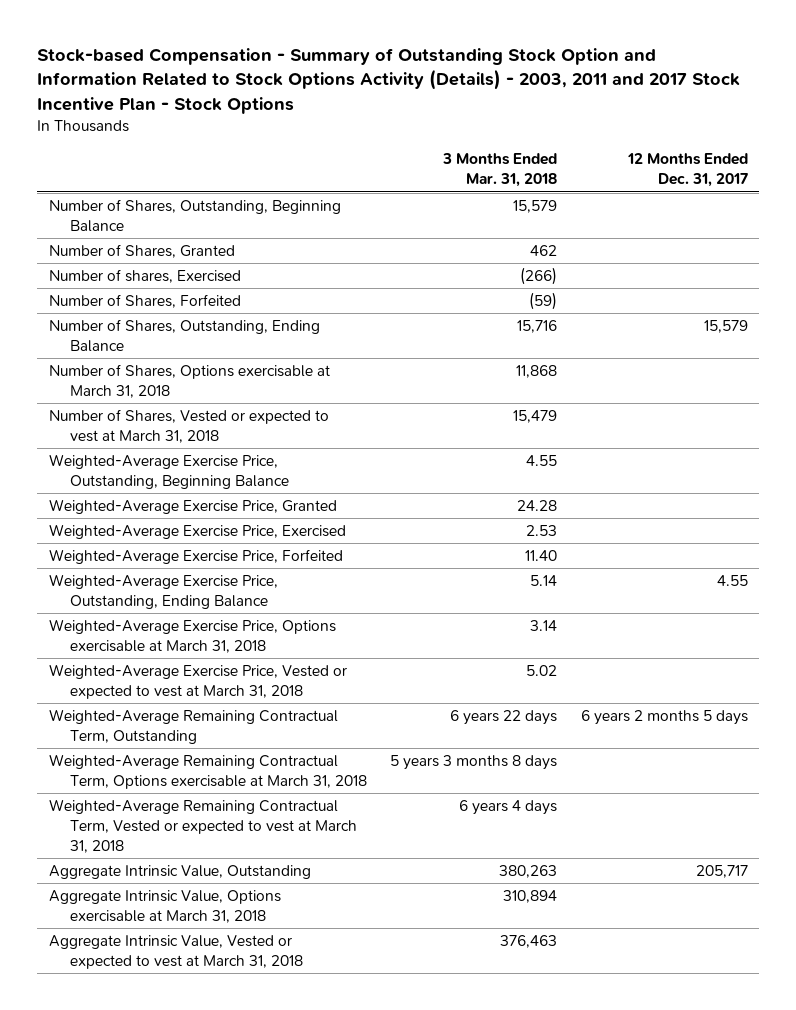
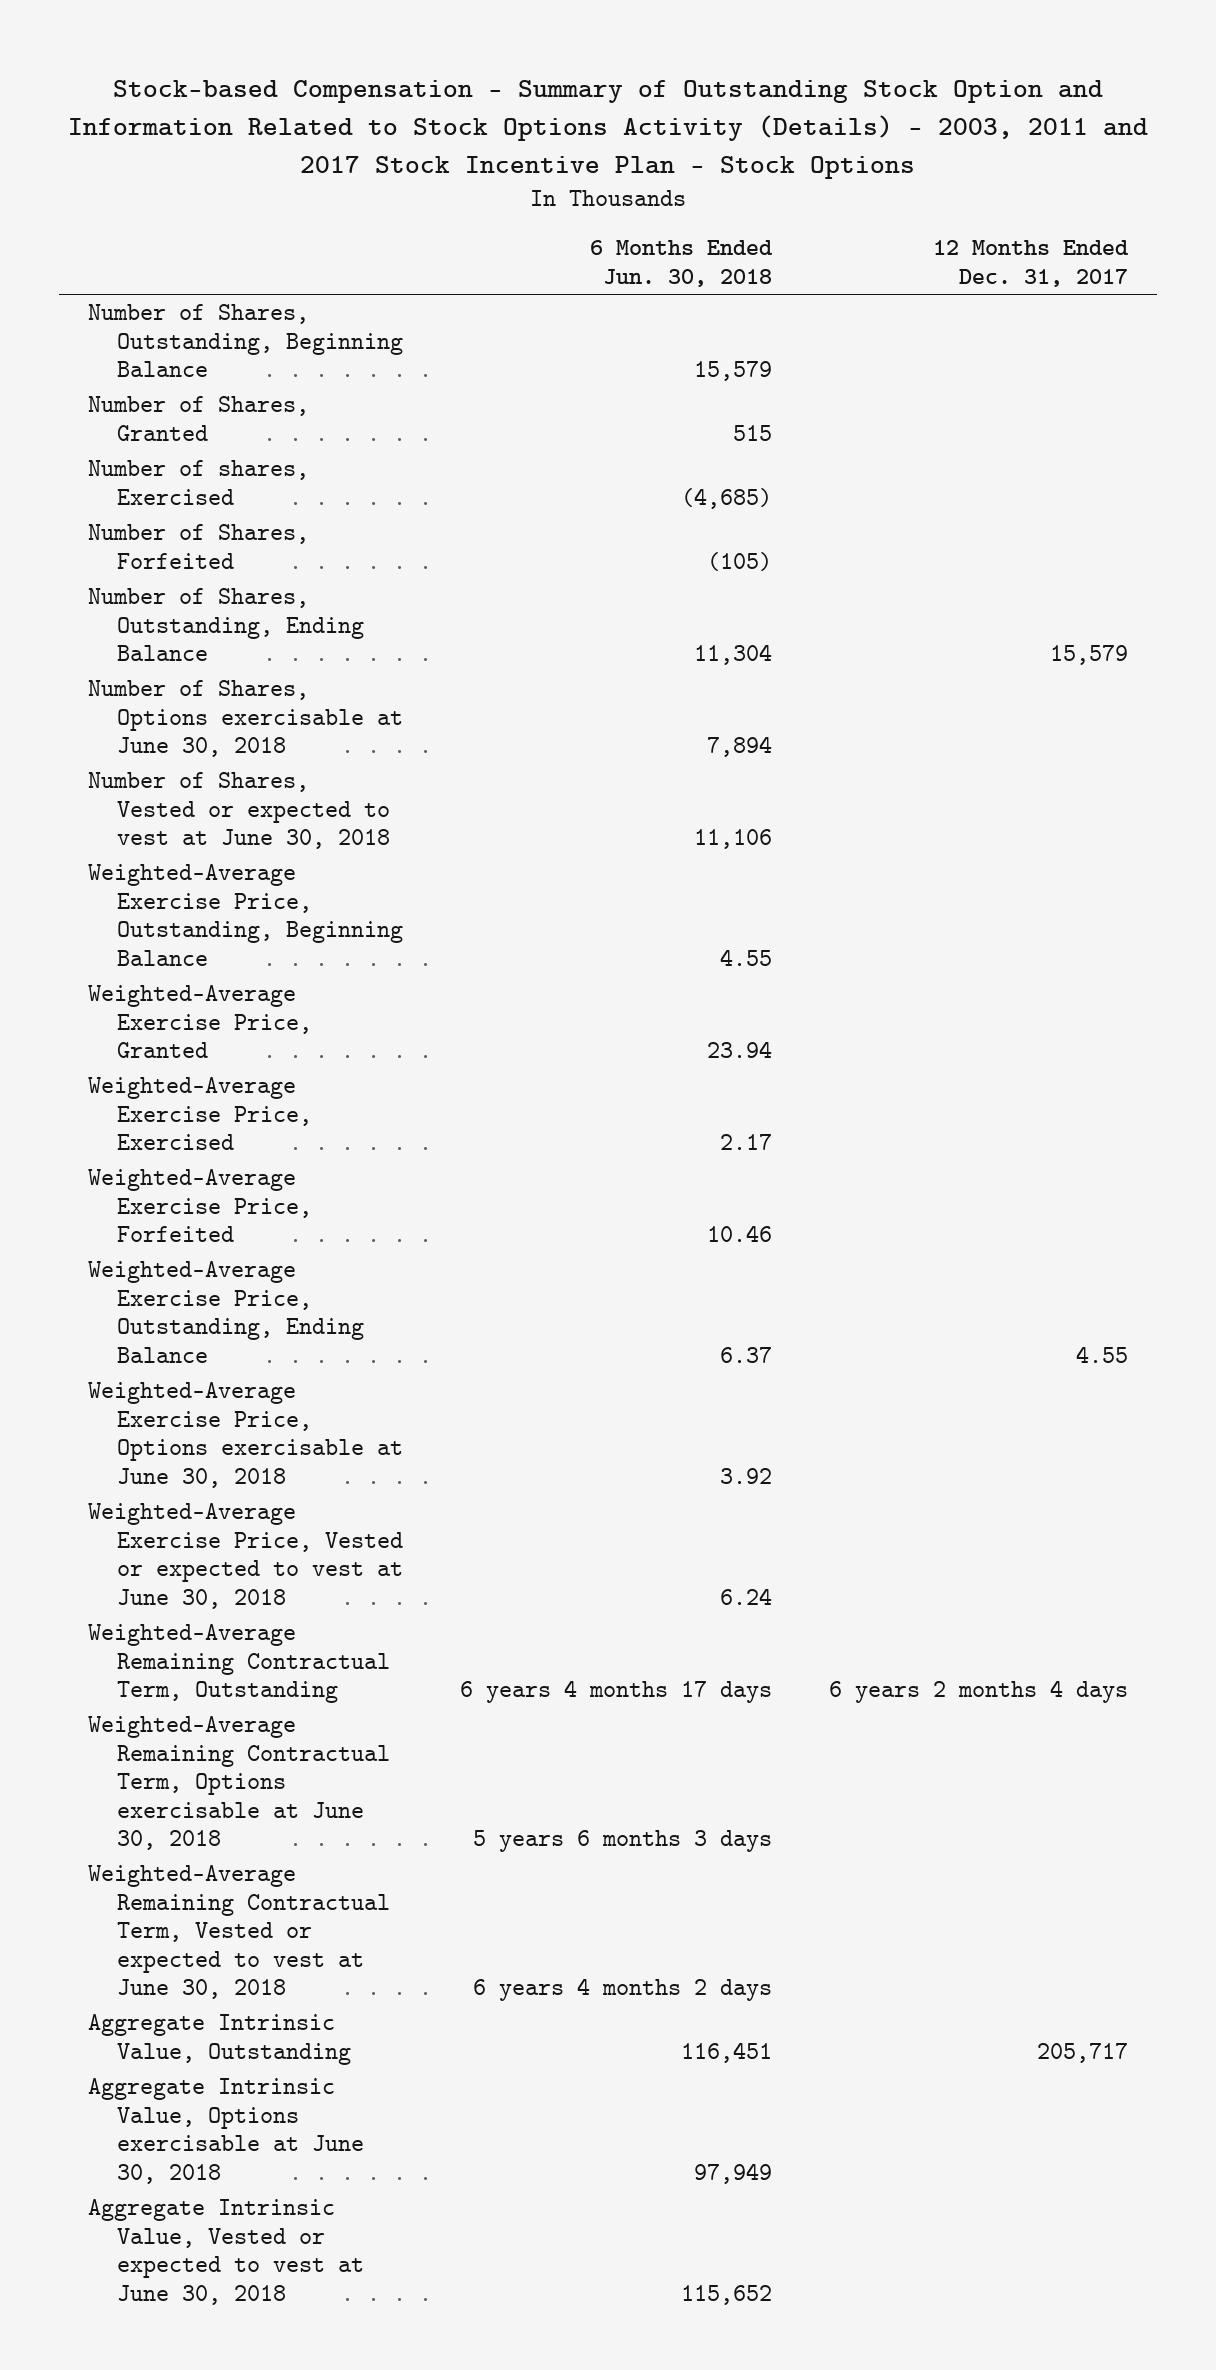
[442,153,558,188] 3 Months Ended Mar. 31, 2018 -> none
none -> [590,240,774,287] 6 Months Ended Jun. 30, 2018
[48,363,330,398] Number of Shares, Options exercisable at March 31, 2018 -> [87,680,403,758] Number of Shares, Options exercisable at June 30, 2018
[48,408,329,443] Number of Shares, Vested or expected to vest at March 31, 2018 -> [87,772,390,850] Number of Shares, Vested or expected to vest at June 30, 2018
[48,618,336,653] Weighted-Average Exercise Price, Options exercisable at March 31, 2018 -> [87,1382,403,1488] Weighted-Average Exercise Price, Options exercisable at June 30, 2018
[48,663,347,699] Weighted-Average Exercise Price, Vested or expected to vest at March 31, 2018 -> [87,1503,403,1609] Weighted-Average Exercise Price, Vested or expected to vest at June 30, 2018
[580,709,748,725] 6 years 2 months 5 days -> [829,1680,1129,1704] 6 years 2 months 4 days
[48,753,367,789] Weighted-Average Remaining Contractual Term, Options exercisable at March 31, 2018 -> [87,1716,390,1851] Weighted-Average Remaining Contractual Term, Options exercisable at June 30, 2018
[48,798,357,854] Weighted-Average Remaining Contractual Term, Vested or expected to vest at March 31, 2018 -> [87,1865,390,2000] Weighted-Average Remaining Contractual Term, Vested or expected to vest at June 30, 2018
[48,889,281,923] Aggregate Intrinsic Value, Options exercisable at March 31, 2018 -> [87,2078,364,2184] Aggregate Intrinsic Value, Options exercisable at June 30, 2018
[48,934,303,969] Aggregate Intrinsic Value, Vested or expected to vest at March 31, 2018 -> [87,2199,364,2305] Aggregate Intrinsic Value, Vested or expected to vest at June 30, 2018

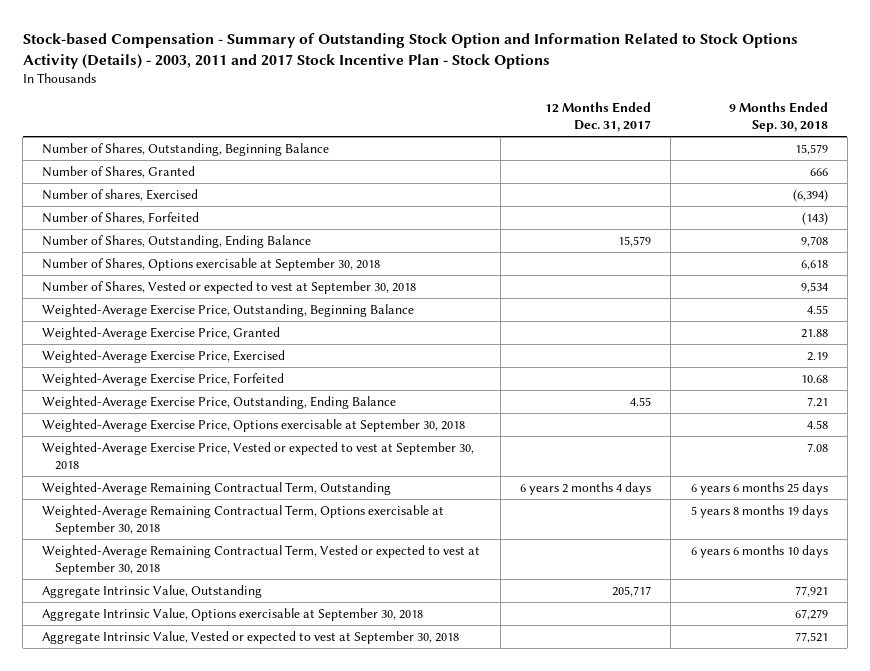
[590,240,774,287] 6 Months Ended Jun. 30, 2018 -> none
none -> [728,102,828,132] 9 Months Ended Sep. 30, 2018
[87,680,403,758] Number of Shares, Options exercisable at June 30, 2018 -> [42,258,381,272] Number of Shares, Options exercisable at September 30, 2018
[87,772,390,850] Number of Shares, Vested or expected to vest at June 30, 2018 -> [42,281,417,295] Number of Shares, Vested or expected to vest at September 30, 2018
[87,1382,403,1488] Weighted-Average Exercise Price, Options exercisable at June 30, 2018 -> [42,419,466,433] Weighted-Average Exercise Price, Options exercisable at September 30, 2018
[87,1503,403,1609] Weighted-Average Exercise Price, Vested or expected to vest at June 30, 2018 -> [42,442,475,470] Weighted-Average Exercise Price, Vested or expected to vest at September 30, 2018
[87,1716,390,1851] Weighted-Average Remaining Contractual Term, Options exercisable at June 30, 2018 -> [42,505,445,535] Weighted-Average Remaining Contractual Term, Options exercisable at September 30, 2018
[87,1865,390,2000] Weighted-Average Remaining Contractual Term, Vested or expected to vest at June 30, 2018 -> [42,545,481,575] Weighted-Average Remaining Contractual Term, Vested or expected to vest at September 30, 2018
[87,2078,364,2184] Aggregate Intrinsic Value, Options exercisable at June 30, 2018 -> [42,608,424,622] Aggregate Intrinsic Value, Options exercisable at September 30, 2018
[87,2199,364,2305] Aggregate Intrinsic Value, Vested or expected to vest at June 30, 2018 -> [42,631,460,645] Aggregate Intrinsic Value, Vested or expected to vest at September 30, 2018

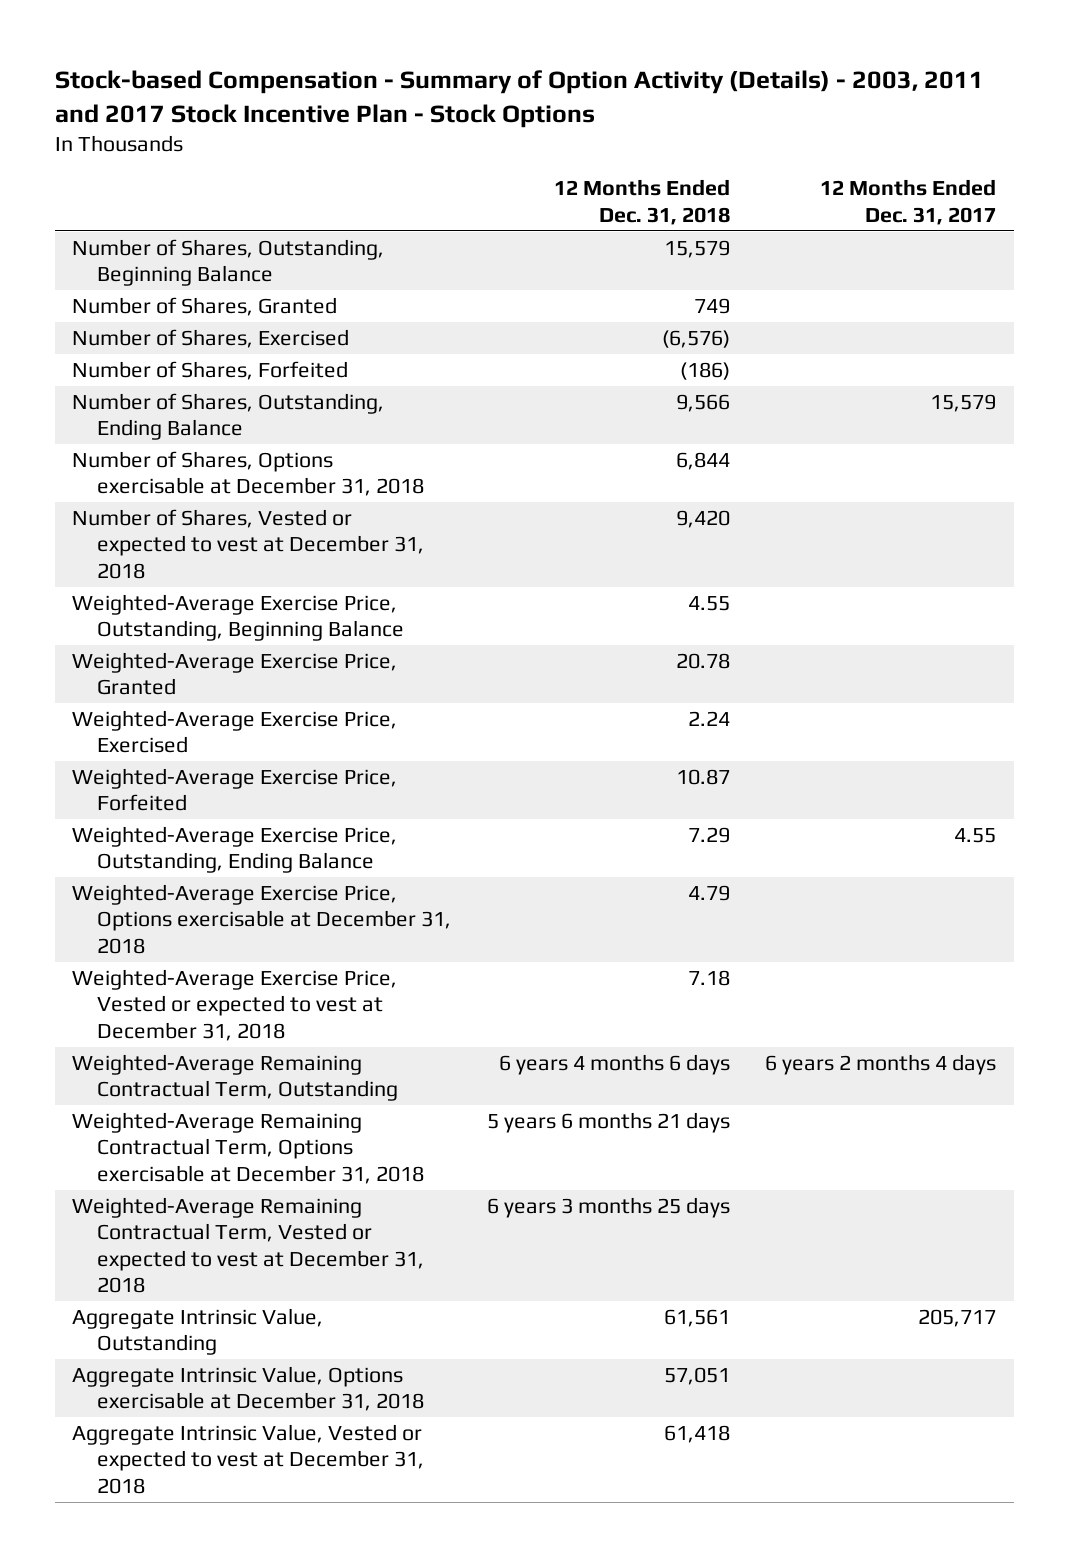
[22,32,798,69] Stock-based Compensation - Summary of Outstanding Stock Option and Information Related to Stock Options Activity (Details) - 2003, 2011 and 2017 Stock Incentive Plan - Stock Options -> [54,70,984,128] Stock-based Compensation - Summary of Option Activity (Details) - 2003, 2011 and 2017 Stock Incentive Plan - Stock Options
[728,102,828,132] 9 Months Ended Sep. 30, 2018 -> none
none -> [553,179,730,225] 12 Months Ended Dec. 31, 2018
[42,189,199,202] Number of shares, Exercised -> [72,328,350,348] Number of Shares, Exercised
[42,258,381,272] Number of Shares, Options exercisable at September 30, 2018 -> [72,450,425,497] Number of Shares, Options exercisable at December 31, 2018
[42,281,417,295] Number of Shares, Vested or expected to vest at September 30, 2018 -> [72,508,425,579] Number of Shares, Vested or expected to vest at December 31, 2018
[42,419,466,433] Weighted-Average Exercise Price, Options exercisable at September 30, 2018 -> [72,883,452,954] Weighted-Average Exercise Price, Options exercisable at December 31, 2018
[42,442,475,470] Weighted-Average Exercise Price, Vested or expected to vest at September 30, 2018 -> [72,968,398,1041] Weighted-Average Exercise Price, Vested or expected to vest at December 31, 2018
[42,505,445,535] Weighted-Average Remaining Contractual Term, Options exercisable at September 30, 2018 -> [72,1111,425,1184] Weighted-Average Remaining Contractual Term, Options exercisable at December 31, 2018
[42,545,481,575] Weighted-Average Remaining Contractual Term, Vested or expected to vest at September 30, 2018 -> [72,1196,425,1294] Weighted-Average Remaining Contractual Term, Vested or expected to vest at December 31, 2018
[42,608,424,622] Aggregate Intrinsic Value, Options exercisable at September 30, 2018 -> [72,1365,425,1412] Aggregate Intrinsic Value, Options exercisable at December 31, 2018
[42,631,460,645] Aggregate Intrinsic Value, Vested or expected to vest at September 30, 2018 -> [72,1423,425,1494] Aggregate Intrinsic Value, Vested or expected to vest at December 31, 2018

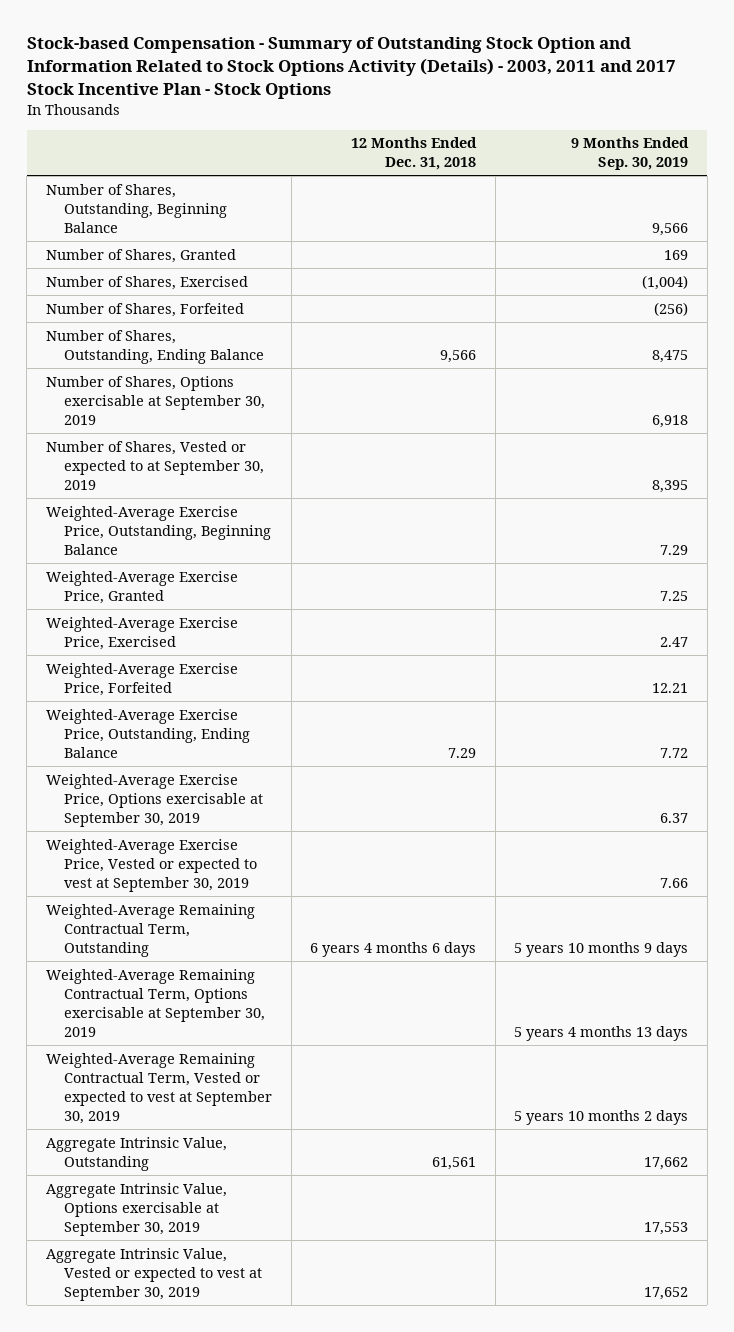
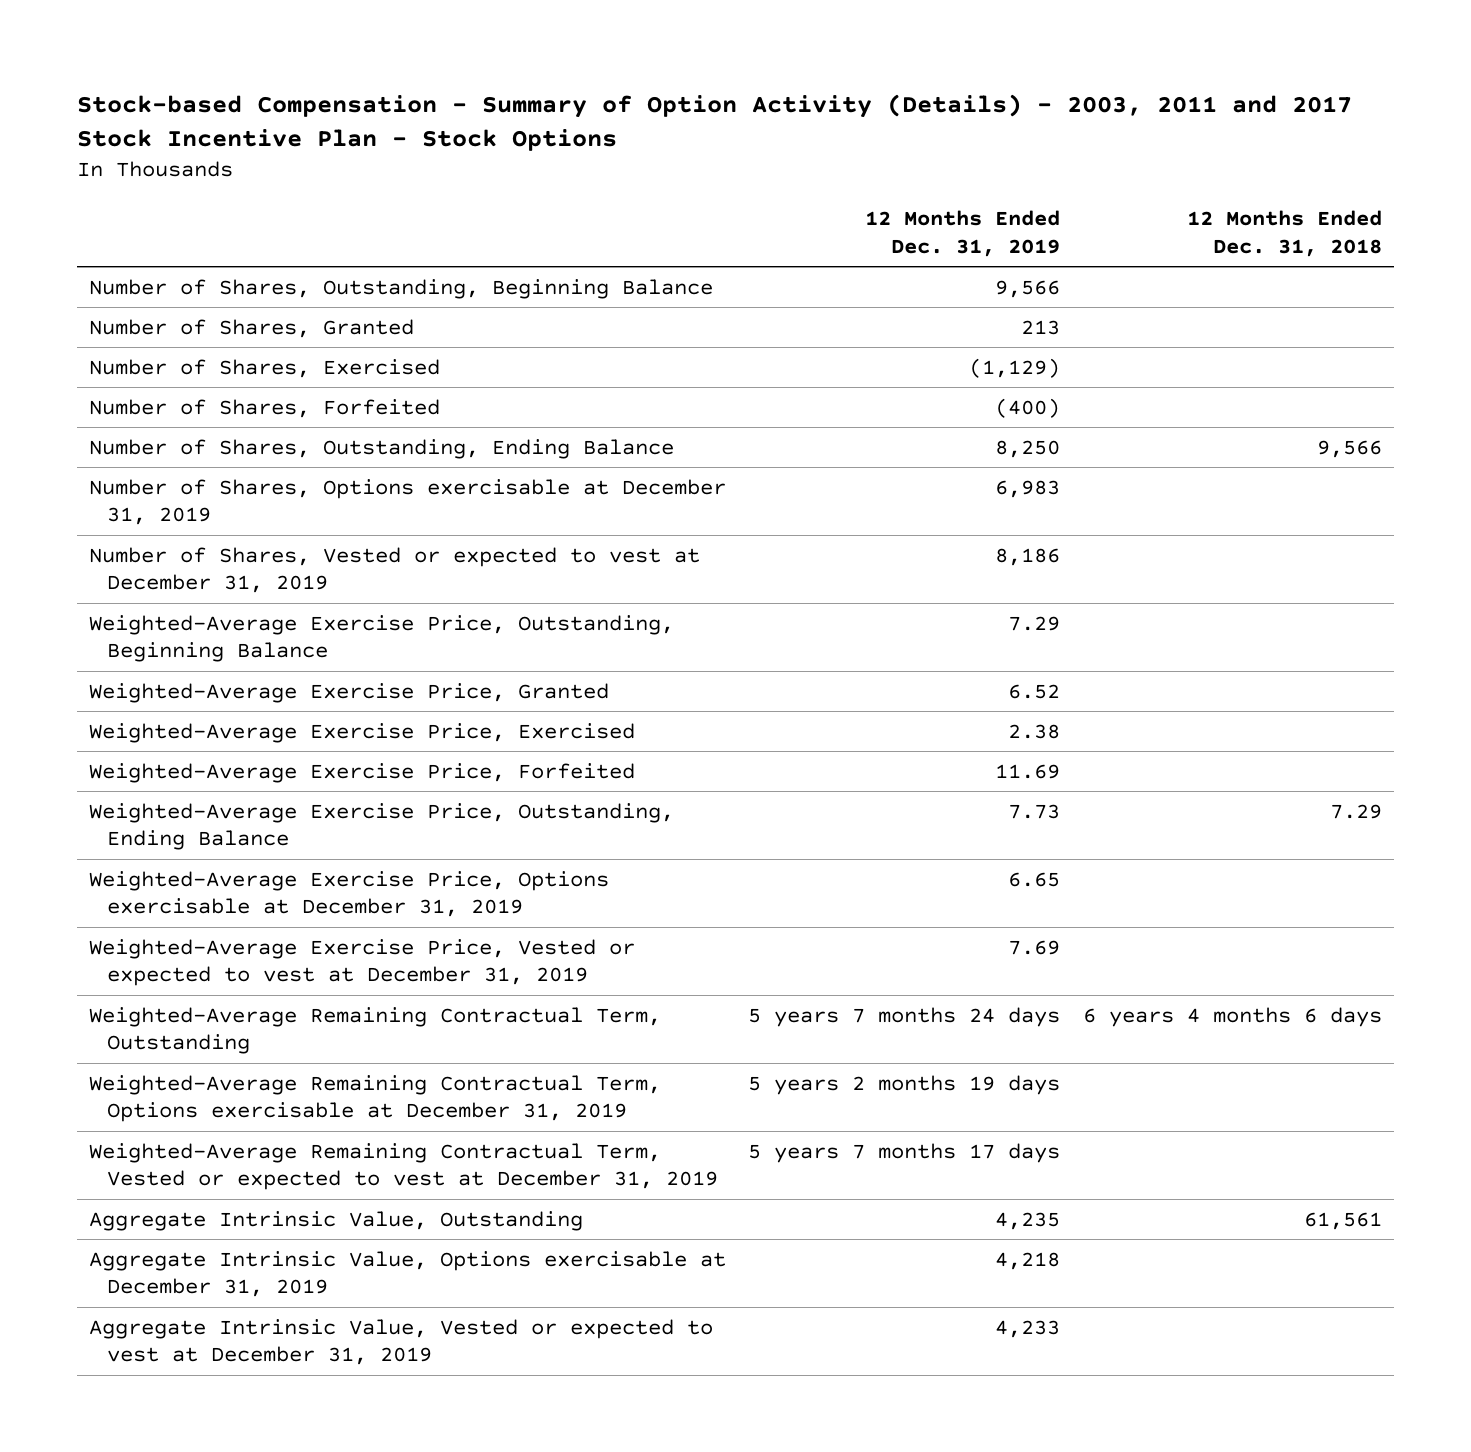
[26,37,676,100] Stock-based Compensation - Summary of Outstanding Stock Option and Information Related to Stock Options Activity (Details) - 2003, 2011 and 2017 Stock Incentive Plan - Stock Options -> [77,93,1353,152] Stock-based Compensation - Summary of Option Activity (Details) - 2003, 2011 and 2017 Stock Incentive Plan - Stock Options
[571,137,690,171] 9 Months Ended Sep. 30, 2019 -> none
none -> [865,210,1061,257] 12 Months Ended Dec. 31, 2019
[45,375,266,425] Number of Shares, Options exercisable at September 30, 2019 -> [88,478,726,526] Number of Shares, Options exercisable at December 31, 2019
[45,440,265,490] Number of Shares, Vested or expected to at September 30, 2019 -> [88,546,700,594] Number of Shares, Vested or expected to vest at December 31, 2019
[45,773,264,827] Weighted-Average Exercise Price, Options exercisable at September 30, 2019 -> [88,870,609,918] Weighted-Average Exercise Price, Options exercisable at December 31, 2019
[45,838,258,892] Weighted-Average Exercise Price, Vested or expected to vest at September 30, 2019 -> [88,938,635,987] Weighted-Average Exercise Price, Vested or expected to vest at December 31, 2019
[45,968,266,1037] Weighted-Average Remaining Contractual Term, Options exercisable at September 30, 2019 -> [88,1074,661,1123] Weighted-Average Remaining Contractual Term, Options exercisable at December 31, 2019
[45,1052,273,1124] Weighted-Average Remaining Contractual Term, Vested or expected to vest at September 30, 2019 -> [88,1142,719,1191] Weighted-Average Remaining Contractual Term, Vested or expected to vest at December 31, 2019
[45,1182,227,1236] Aggregate Intrinsic Value, Options exercisable at September 30, 2019 -> [88,1250,726,1298] Aggregate Intrinsic Value, Options exercisable at December 31, 2019
[45,1247,263,1301] Aggregate Intrinsic Value, Vested or expected to vest at September 30, 2019 -> [88,1318,713,1366] Aggregate Intrinsic Value, Vested or expected to vest at December 31, 2019

